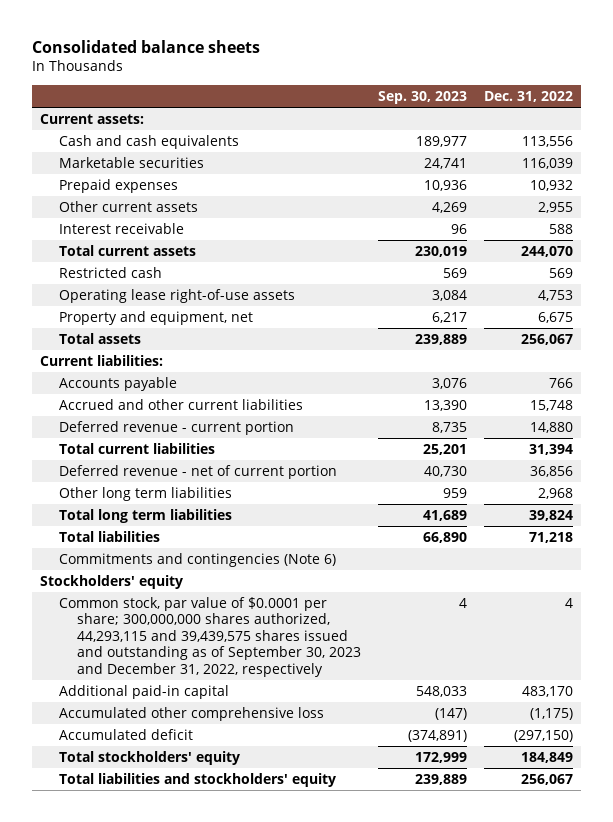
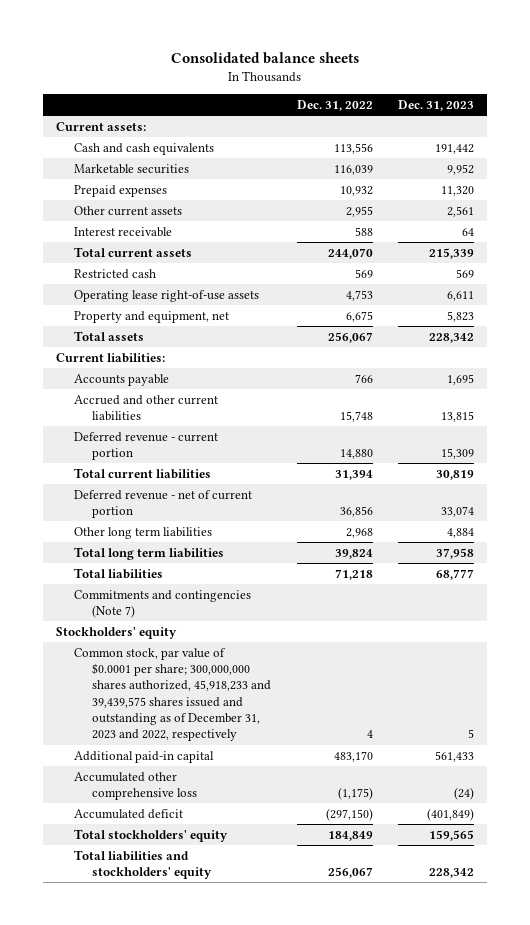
[378,90,468,104] Sep. 30, 2023 -> none
none -> [397,99,474,111] Dec. 31, 2023
[58,553,336,568] Commitments and contingencies (Note 6) -> [74,589,252,619] Commitments and contingencies (Note 7)
[58,597,362,677] Common stock, par value of $0.0001 per share; 300,000,000 shares authorized, 44,293,115 and 39,439,575 shares issued and outstanding as of September 30, 2023 and December 31, 2022, respectively -> [74,647,272,742] Common stock, par value of $0.0001 per share; 300,000,000 shares authorized, 45,918,233 and 39,439,575 shares issued and outstanding as of December 31, 2023 and 2022, respectively

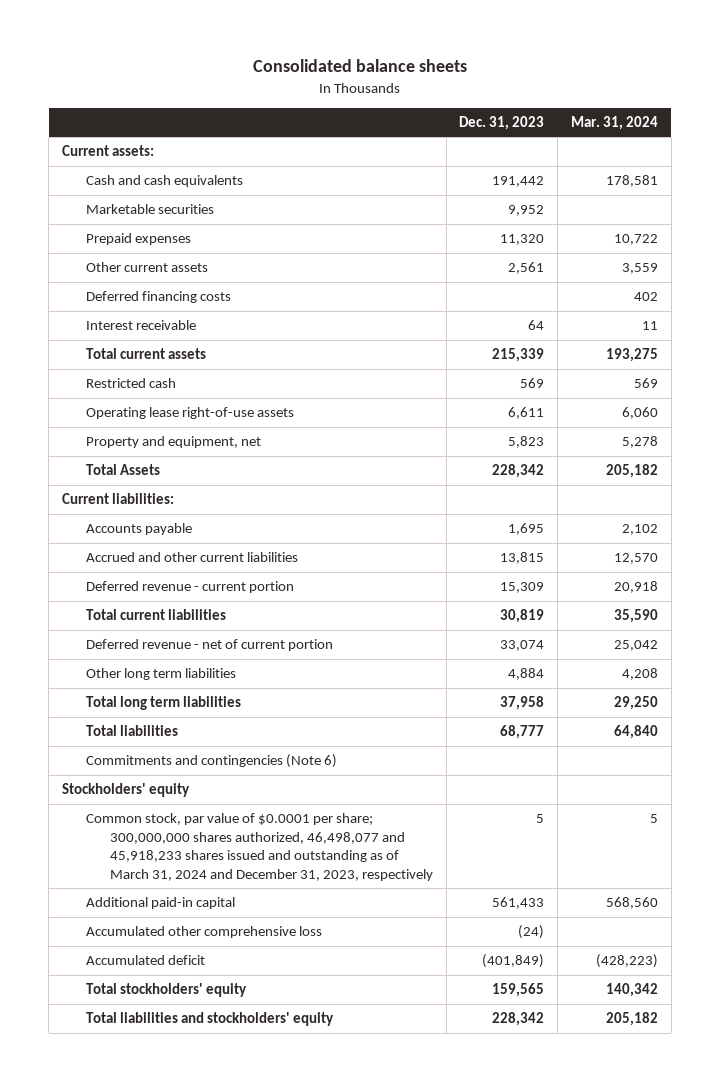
[296,99,373,111] Dec. 31, 2022 -> none
none -> [570,116,658,131] Mar. 31, 2024
none -> [85,291,231,304] Deferred financing costs
[74,330,145,341] Total assets -> [85,464,160,476] Total Assets
[74,589,252,619] Commitments and contingencies (Note 7) -> [85,754,337,769] Commitments and contingencies (Note 6)
[74,647,272,742] Common stock, par value of $0.0001 per share; 300,000,000 shares authorized, 45,918,233 and 39,439,575 shares issued and outstanding as of December 31, 2023 and 2022, respectively -> [85,813,433,881] Common stock, par value of $0.0001 per share; 300,000,000 shares authorized, 46,498,077 and 45,918,233 shares issued and outstanding as of March 31, 2024 and December 31, 2023, respectively

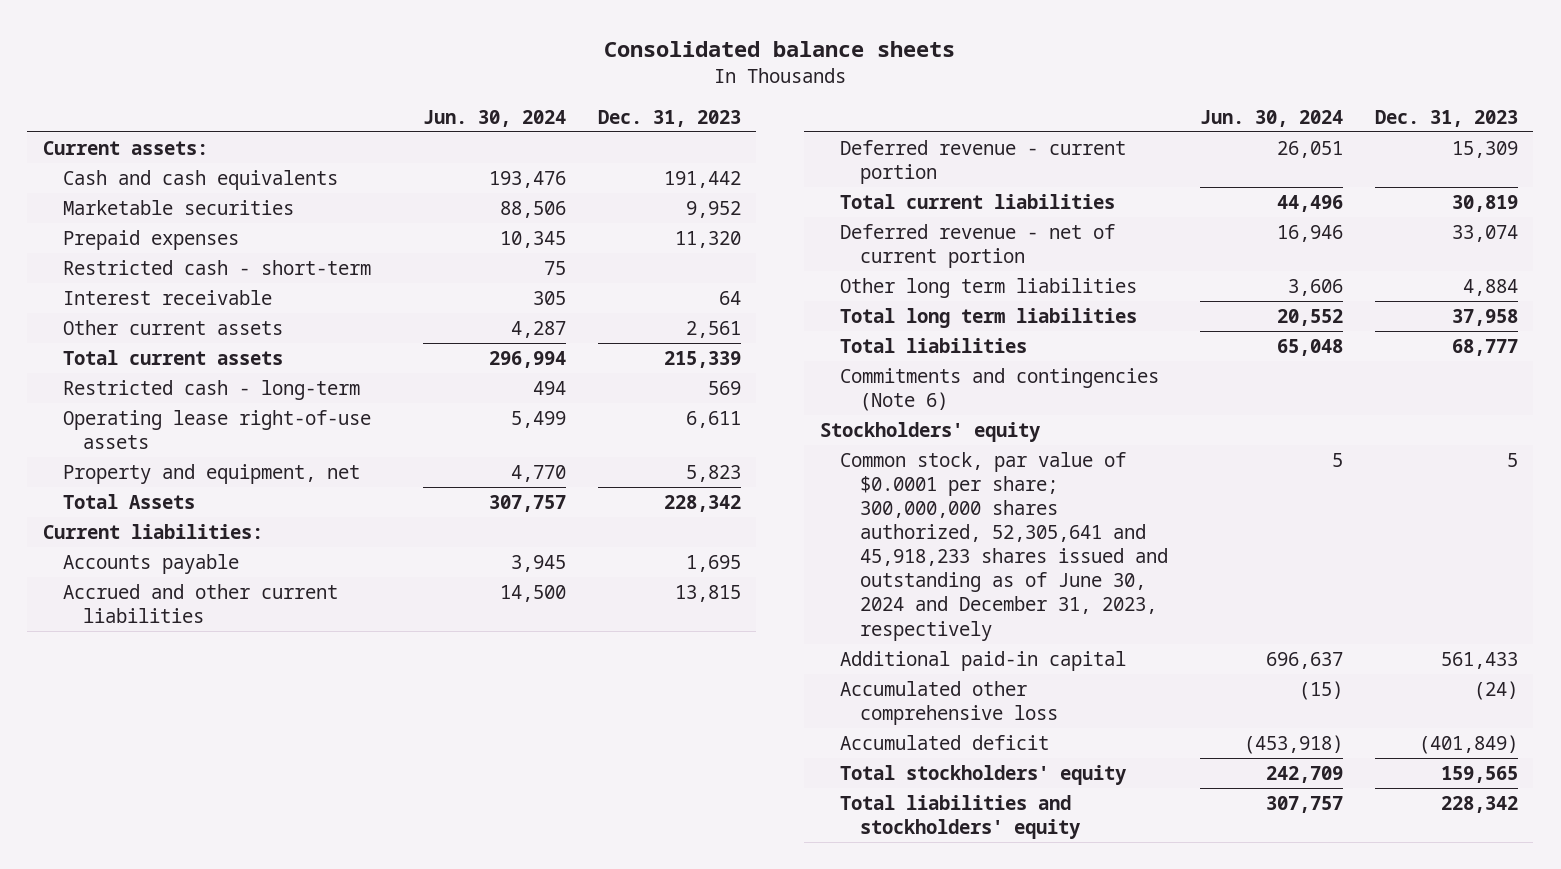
[570,116,658,131] Mar. 31, 2024 -> none
none -> [423,109,567,127] Jun. 30, 2024
[85,291,231,304] Deferred financing costs -> none
none -> [63,259,372,275] Restricted cash - short-term
[85,262,208,273] Other current assets -> [63,319,284,335] Other current assets
[85,378,176,389] Restricted cash -> [63,379,361,400] Restricted cash - long-term
[85,813,433,881] Common stock, par value of $0.0001 per share; 300,000,000 shares authorized, 46,498,077 and 45,918,233 shares issued and outstanding as of March 31, 2024 and December 31, 2023, respectively -> [840,451,1169,641] Common stock, par value of $0.0001 per share; 300,000,000 shares authorized, 52,305,641 and 45,918,233 shares issued and outstanding as of June 30, 2024 and December 31, 2023, respectively

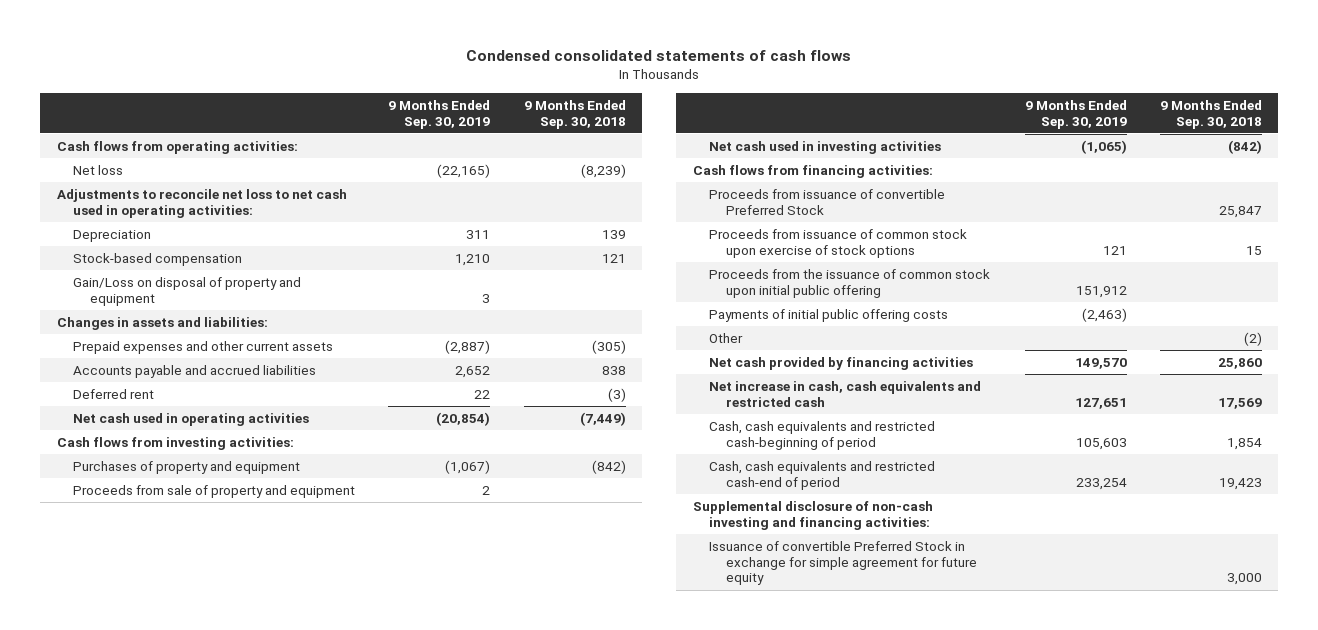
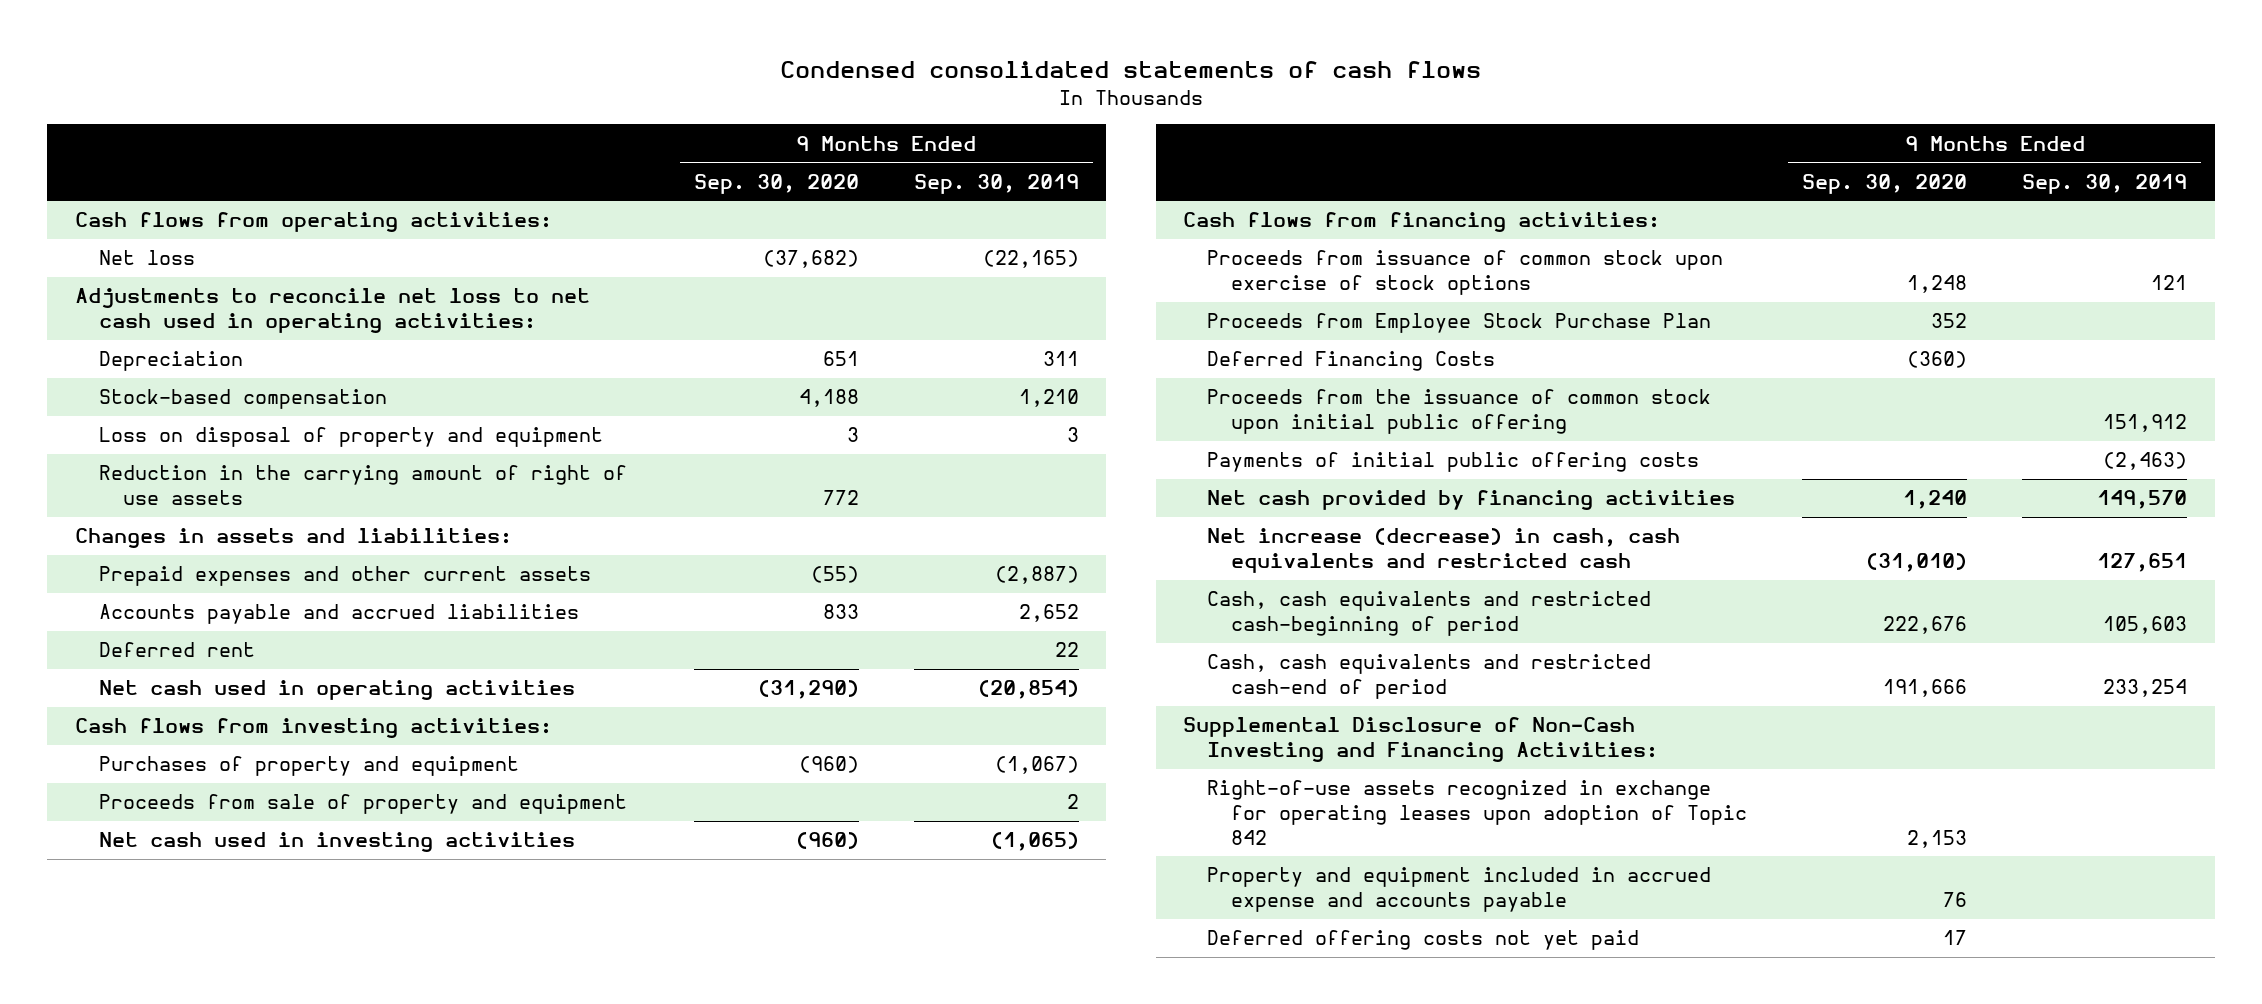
[523,99,626,129] 9 Months Ended Sep. 30, 2018 -> none
none -> [693,173,859,194] Sep. 30, 2020
[73,276,302,306] Gain/Loss on disposal of property and equipment -> [98,427,603,448] Loss on disposal of property and equipment
none -> [98,465,627,506] Reduction in the carrying amount of right of use assets
[709,188,946,215] Proceeds from issuance of convertible Preferred Stock -> none
none -> [1207,313,1712,334] Proceeds from Employee Stock Purchase Plan
none -> [1207,351,1496,372] Deferred Financing Costs
[709,332,744,343] Other -> none
[709,380,982,407] Net increase in cash, cash equivalents and restricted cash -> [1207,528,1681,574] Net increase (decrease) in cash, cash equivalents and restricted cash
[709,540,978,586] Issuance of convertible Preferred Stock in exchange for simple agreement for future equity -> none
[692,500,933,530] Supplemental disclosure of non-cash investing and financing activities: -> [1183,717,1659,763] Supplemental Disclosure of Non-Cash Investing and Financing Activities:
none -> [1207,780,1748,845] Right-of-use assets recognized in exchange for operating leases upon adoption of Topic 842
none -> [1207,867,1712,913] Property and equipment included in accrued expense and accounts payable
none -> [1207,930,1640,951] Deferred offering costs not yet paid

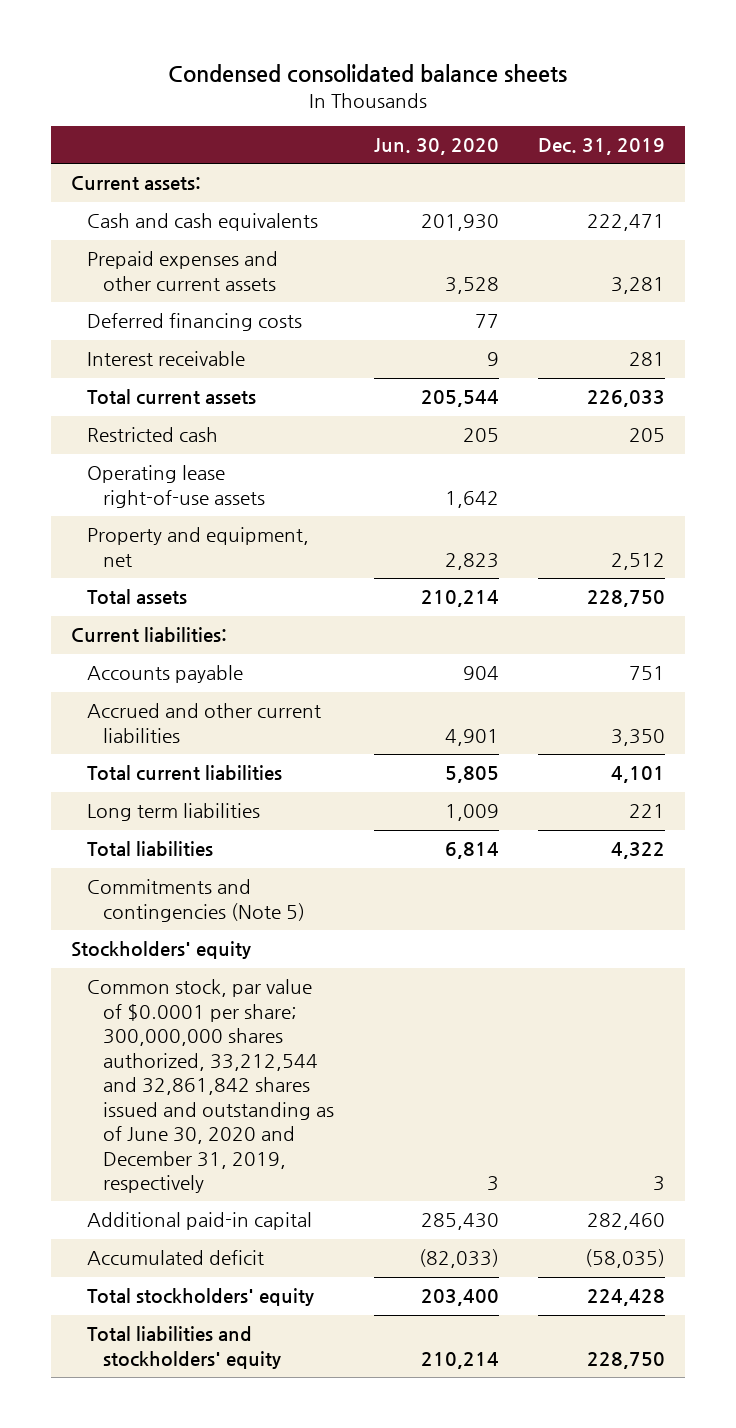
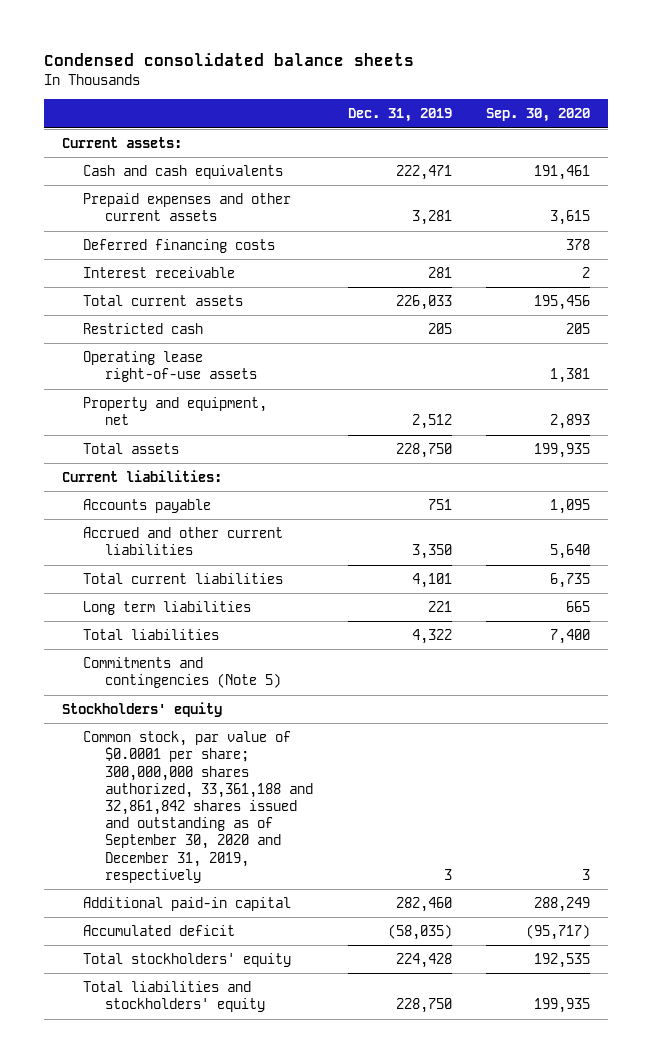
[373,138,499,156] Jun. 30, 2020 -> none
none -> [486,108,591,123] Sep. 30, 2020
[86,979,334,1194] Common stock, par value of $0.0001 per share; 300,000,000 shares authorized, 33,212,544 and 32,861,842 shares issued and outstanding as of June 30, 2020 and December 31, 2019, respectively -> [83,731,313,883] Common stock, par value of $0.0001 per share; 300,000,000 shares authorized, 33,361,188 and 32,861,842 shares issued and outstanding as of September 30, 2020 and December 31, 2019, respectively

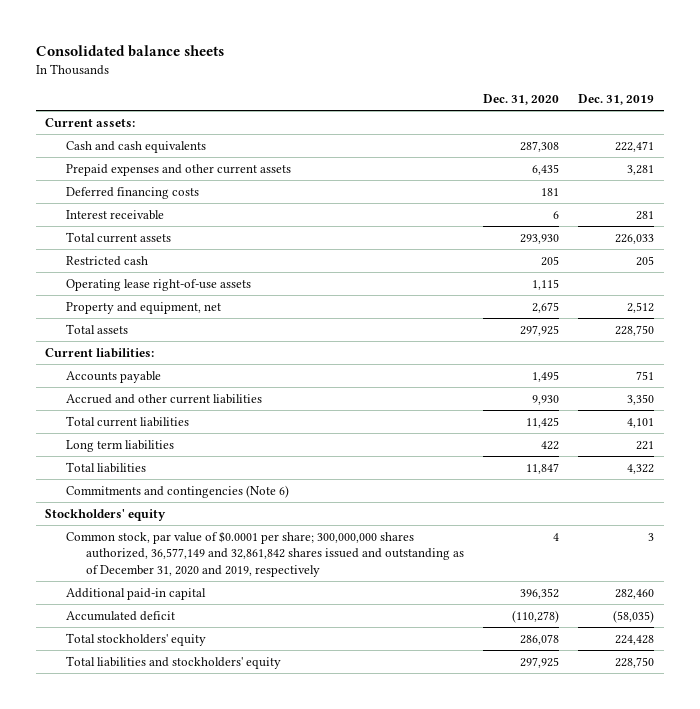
[44,53,415,67] Condensed consolidated balance sheets -> [35,45,224,58] Consolidated balance sheets
[486,108,591,123] Sep. 30, 2020 -> none
none -> [483,94,560,106] Dec. 31, 2020
[83,657,281,689] Commitments and contingencies (Note 5) -> [65,484,289,498] Commitments and contingencies (Note 6)
[83,731,313,883] Common stock, par value of $0.0001 per share; 300,000,000 shares authorized, 33,361,188 and 32,861,842 shares issued and outstanding as of September 30, 2020 and December 31, 2019, respectively -> [65,530,464,577] Common stock, par value of $0.0001 per share; 300,000,000 shares authorized, 36,577,149 and 32,861,842 shares issued and outstanding as of December 31, 2020 and 2019, respectively

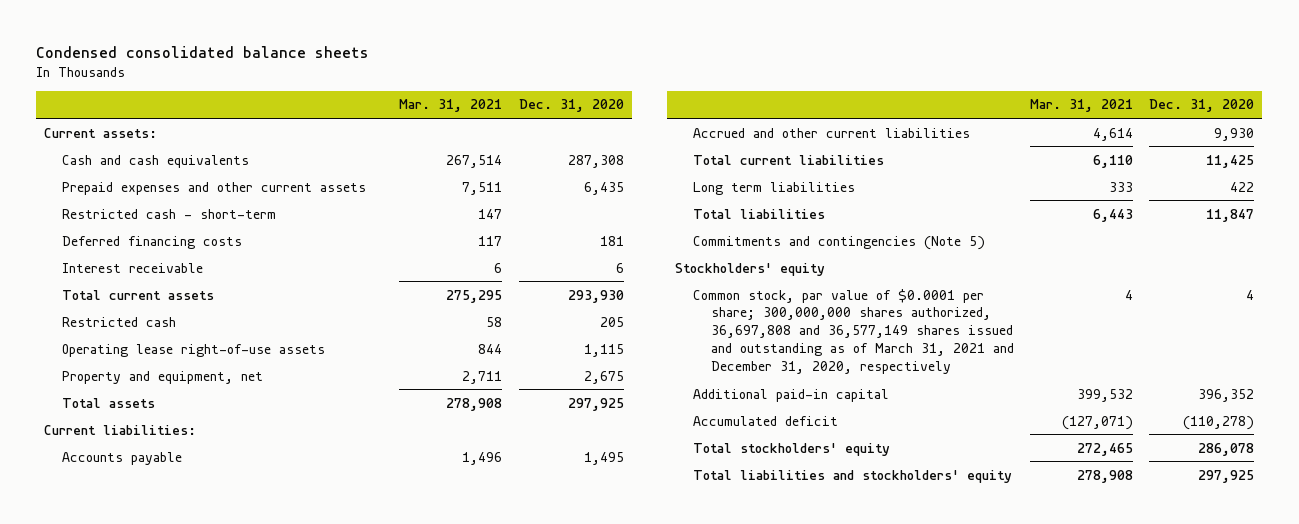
[35,45,224,58] Consolidated balance sheets -> [36,45,370,58] Condensed consolidated balance sheets
[578,94,655,106] Dec. 31, 2019 -> none
none -> [399,99,503,113] Mar. 31, 2021
none -> [62,208,277,219] Restricted cash - short-term
[65,484,289,498] Commitments and contingencies (Note 6) -> [692,235,985,250] Commitments and contingencies (Note 5)
[65,530,464,577] Common stock, par value of $0.0001 per share; 300,000,000 shares authorized, 36,577,149 and 32,861,842 shares issued and outstanding as of December 31, 2020 and 2019, respectively -> [692,288,1014,375] Common stock, par value of $0.0001 per share; 300,000,000 shares authorized, 36,697,808 and 36,577,149 shares issued and outstanding as of March 31, 2021 and December 31, 2020, respectively

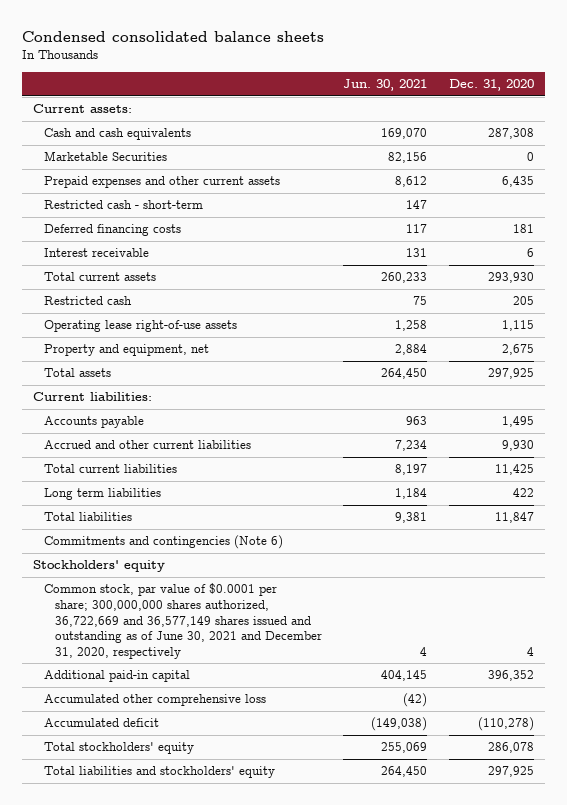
[399,99,503,113] Mar. 31, 2021 -> none
none -> [343,79,428,92] Jun. 30, 2021
none -> [43,151,167,162] Marketable Securities
[692,235,985,250] Commitments and contingencies (Note 5) -> [43,535,283,550] Commitments and contingencies (Note 6)
[692,288,1014,375] Common stock, par value of $0.0001 per share; 300,000,000 shares authorized, 36,697,808 and 36,577,149 shares issued and outstanding as of March 31, 2021 and December 31, 2020, respectively -> [43,583,322,659] Common stock, par value of $0.0001 per share; 300,000,000 shares authorized, 36,722,669 and 36,577,149 shares issued and outstanding as of June 30, 2021 and December 31, 2020, respectively
none -> [43,694,266,707] Accumulated other comprehensive loss

